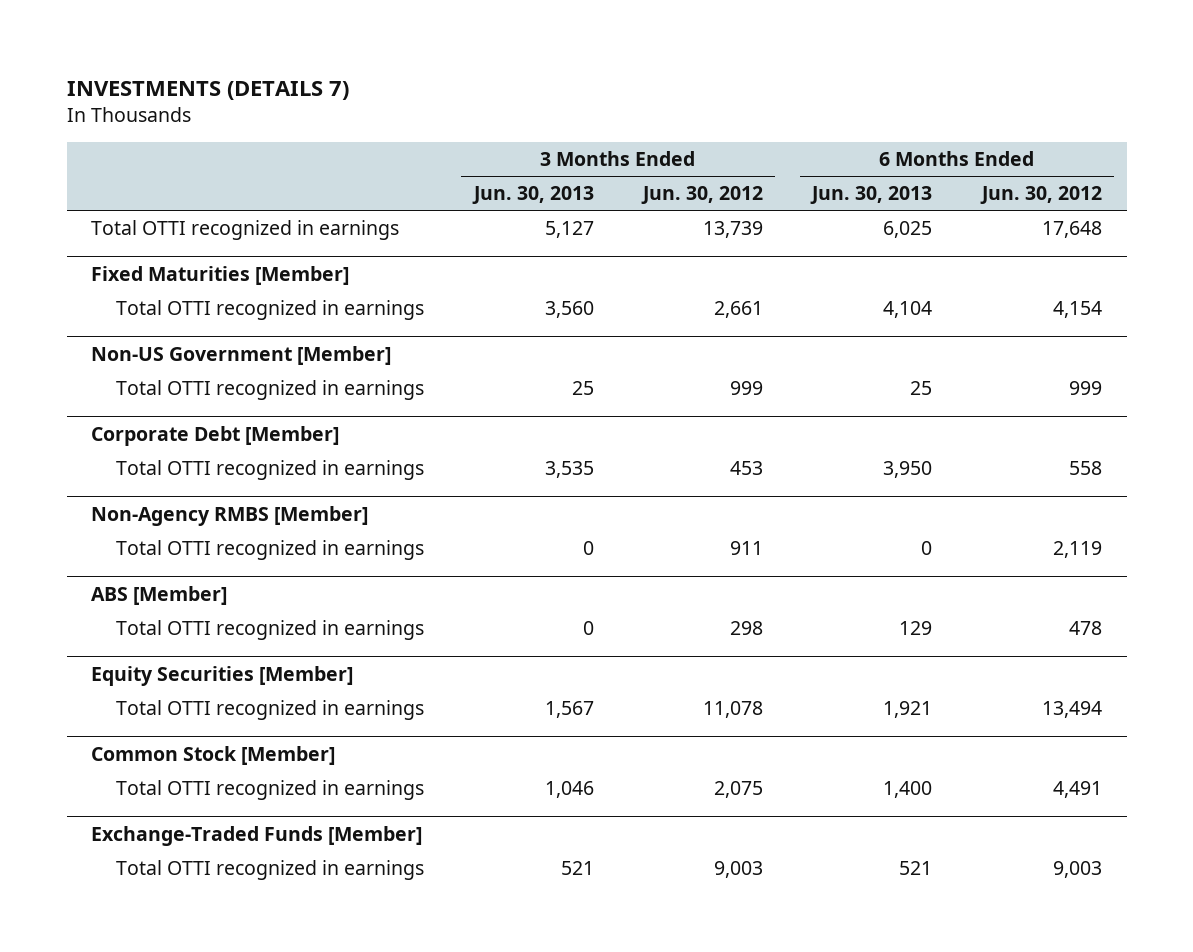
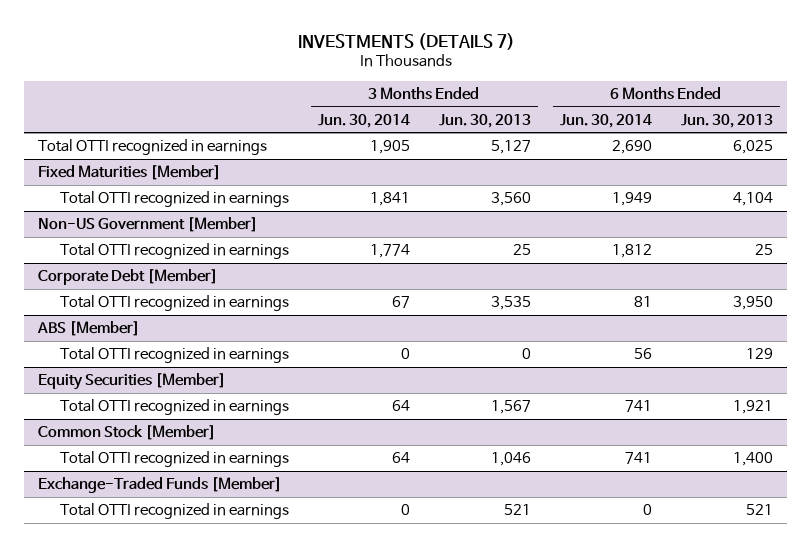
[641,186,764,205] Jun. 30, 2012 -> none
[979,186,1102,205] Jun. 30, 2012 -> none
none -> [317,113,410,128] Jun. 30, 2014
none -> [559,113,652,128] Jun. 30, 2014
[91,505,369,526] Non-Agency RMBS [Member] -> none
[116,540,425,561] Total OTTI recognized in earnings -> none

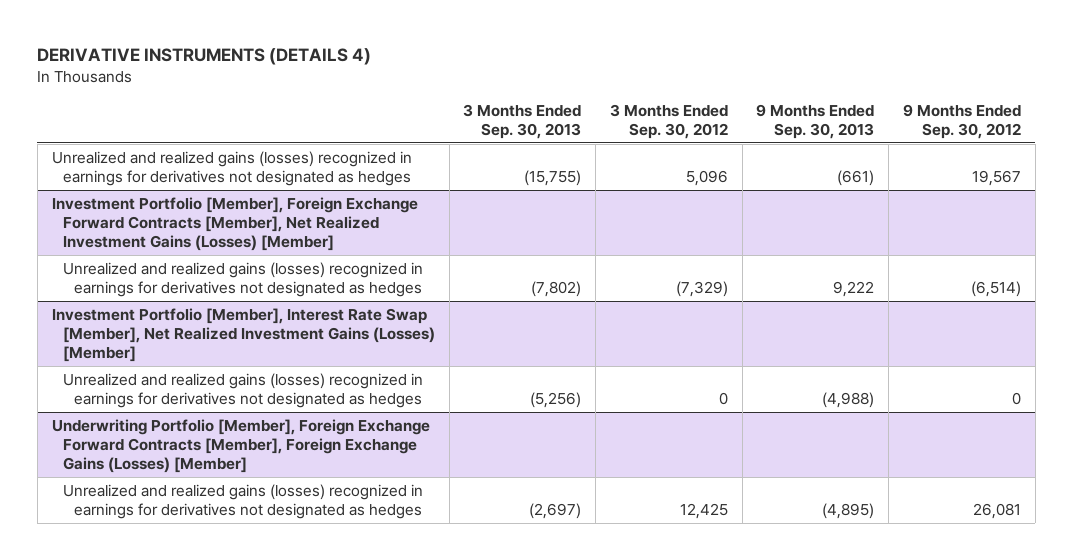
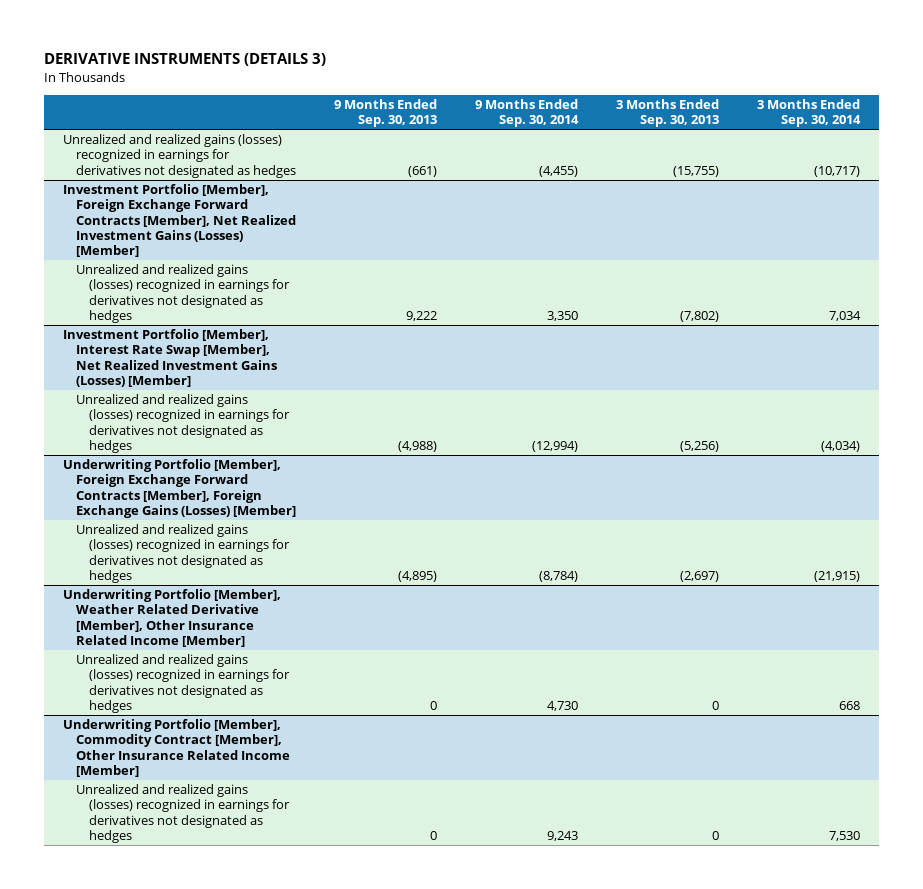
[37,47,372,65] DERIVATIVE INSTRUMENTS (DETAILS 4) -> [43,53,326,67] DERIVATIVE INSTRUMENTS (DETAILS 3)
[609,103,728,139] 3 Months Ended Sep. 30, 2012 -> none
[903,103,1022,139] 9 Months Ended Sep. 30, 2012 -> none
none -> [475,99,580,128] 9 Months Ended Sep. 30, 2014
none -> [757,99,862,128] 3 Months Ended Sep. 30, 2014
none -> [62,589,281,647] Underwriting Portfolio [Member], Weather Related Derivative [Member], Other Insurance Related Income [Member]
none -> [75,654,291,713] Unrealized and realized gains (losses) recognized in earnings for derivatives not designated as hedges
none -> [62,719,290,777] Underwriting Portfolio [Member], Commodity Contract [Member], Other Insurance Related Income [Member]
none -> [75,784,291,843] Unrealized and realized gains (losses) recognized in earnings for derivatives not designated as hedges

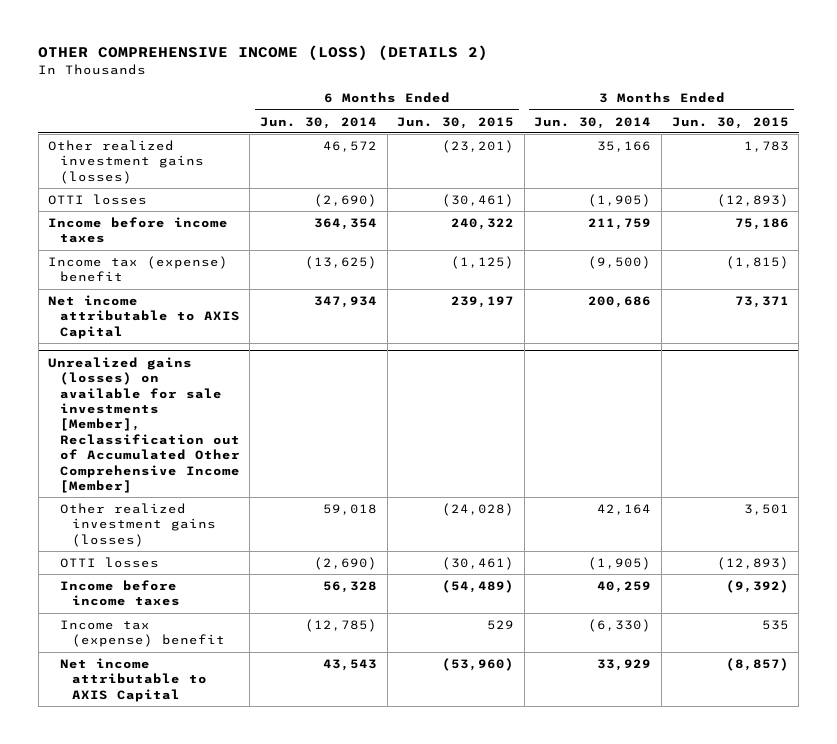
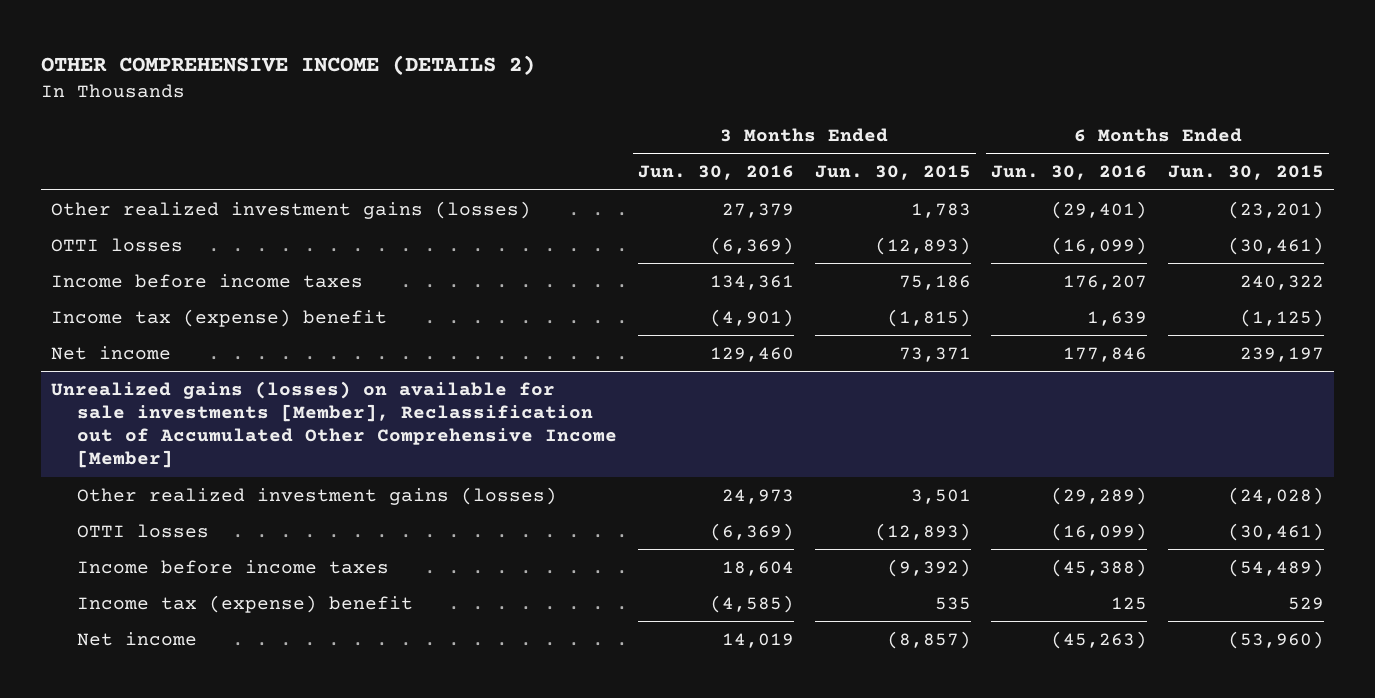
[38,45,489,62] OTHER COMPREHENSIVE INCOME (LOSS) (DETAILS 2) -> [40,55,535,76] OTHER COMPREHENSIVE INCOME (DETAILS 2)
[260,116,378,129] Jun. 30, 2014 -> none
[534,116,652,129] Jun. 30, 2014 -> none
none -> [637,165,794,181] Jun. 30, 2016
none -> [991,165,1148,181] Jun. 30, 2016
[48,295,240,339] Net income attributable to AXIS Capital -> [51,345,172,360] Net income
[59,658,207,702] Net income attributable to AXIS Capital -> [77,631,198,646] Net income

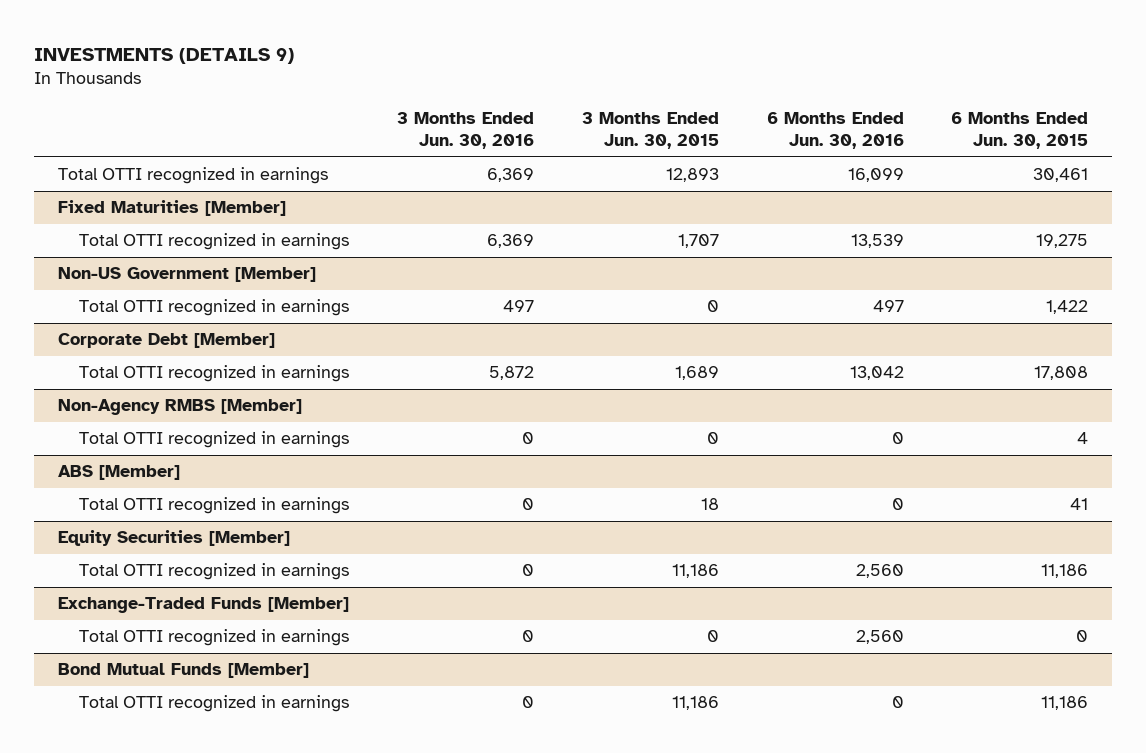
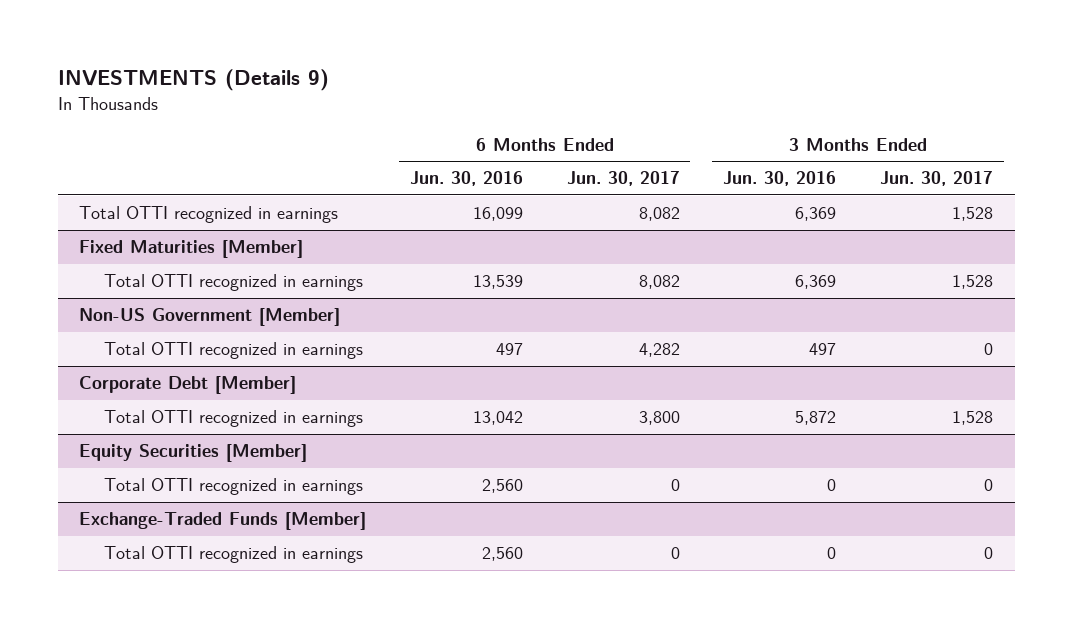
[33,47,294,64] INVESTMENTS (DETAILS 9) -> [57,69,329,92] INVESTMENTS (Details 9)
[581,111,719,149] 3 Months Ended Jun. 30, 2015 -> none
[951,111,1089,149] 6 Months Ended Jun. 30, 2015 -> none
none -> [566,171,680,187] Jun. 30, 2017
none -> [879,171,993,187] Jun. 30, 2017
[57,399,302,416] Non-Agency RMBS [Member] -> none
[79,431,350,449] Total OTTI recognized in earnings -> none
[57,465,180,481] ABS [Member] -> none
[79,497,350,515] Total OTTI recognized in earnings -> none
[57,663,309,679] Bond Mutual Funds [Member] -> none
[79,695,350,713] Total OTTI recognized in earnings -> none

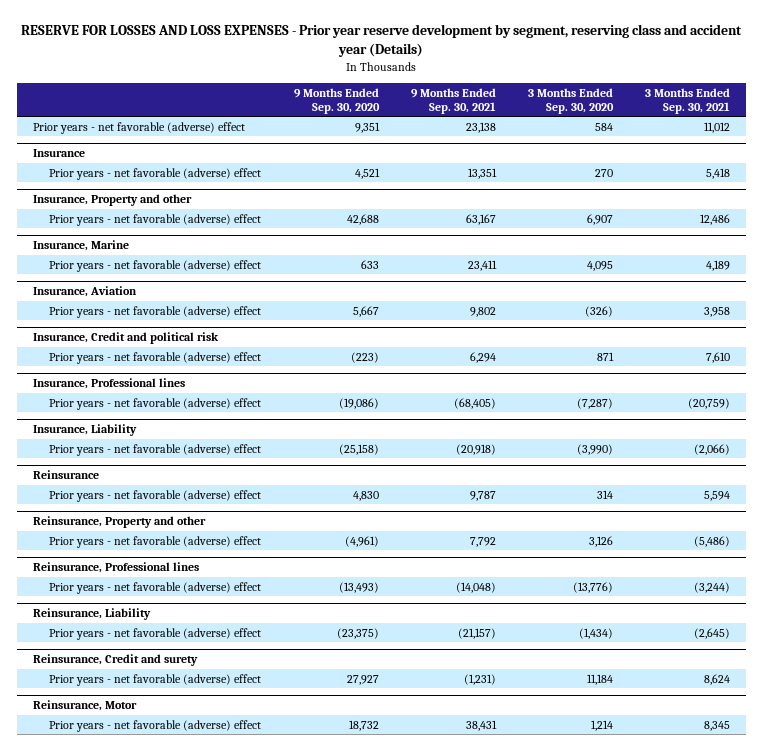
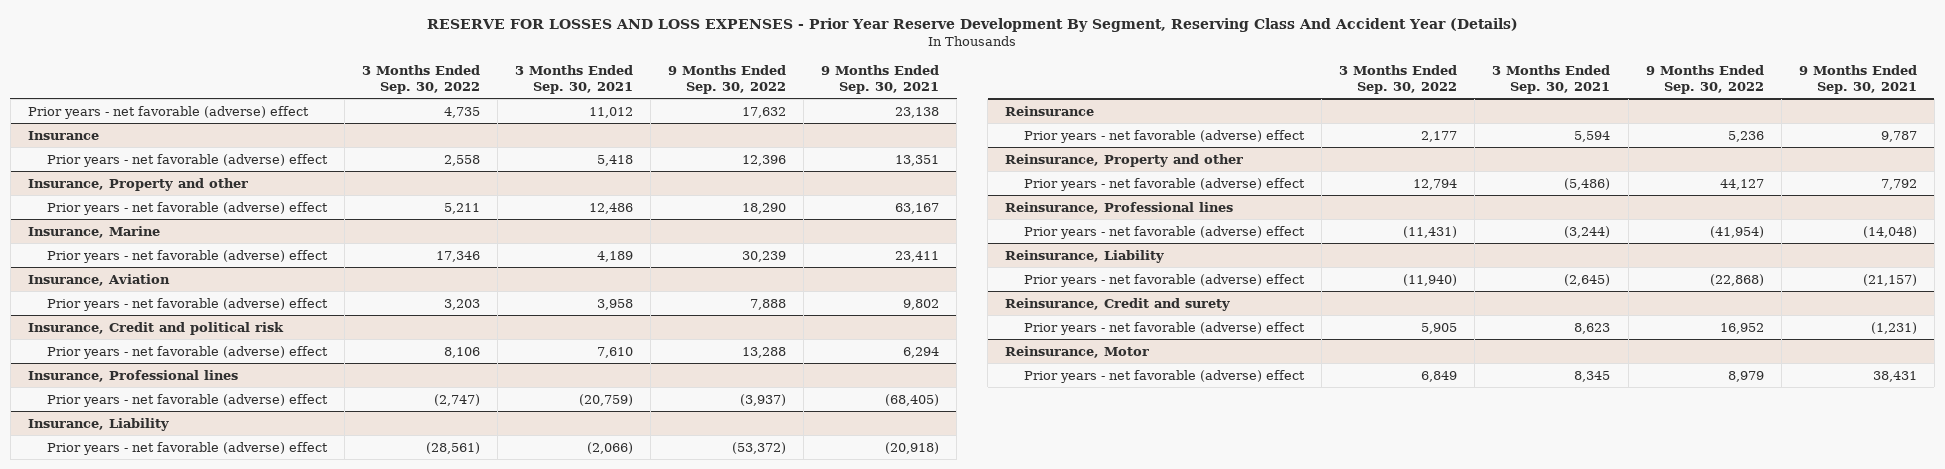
[21,24,743,58] RESERVE FOR LOSSES AND LOSS EXPENSES - Prior year reserve development by segment, reserving class and accident year (Details) -> [427,18,1519,33] RESERVE FOR LOSSES AND LOSS EXPENSES - Prior Year Reserve Development By Segment, Reserving Class And Accident Year (Details)
[293,87,380,114] 9 Months Ended Sep. 30, 2020 -> none
[527,87,614,114] 3 Months Ended Sep. 30, 2020 -> none
none -> [361,65,480,94] 3 Months Ended Sep. 30, 2022
none -> [668,65,787,94] 9 Months Ended Sep. 30, 2022
[703,673,730,685] 8,624 -> [1574,322,1611,334] 8,623

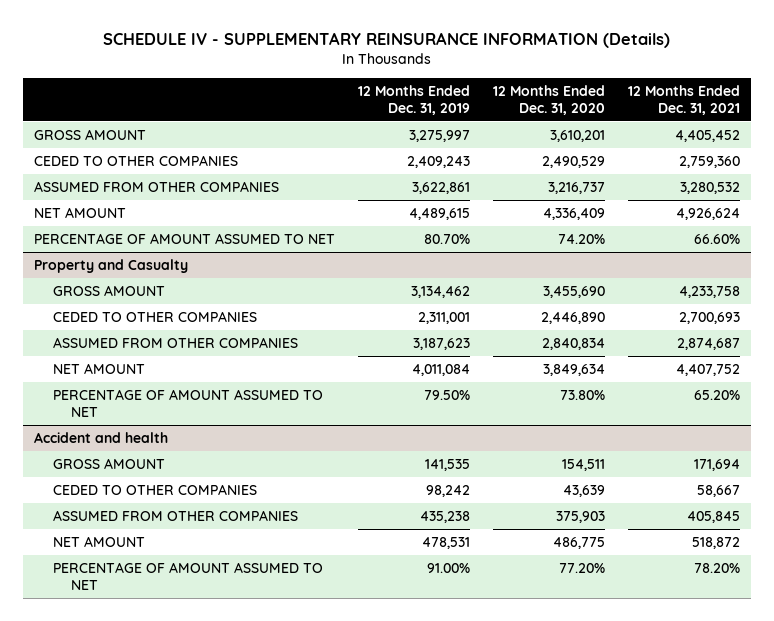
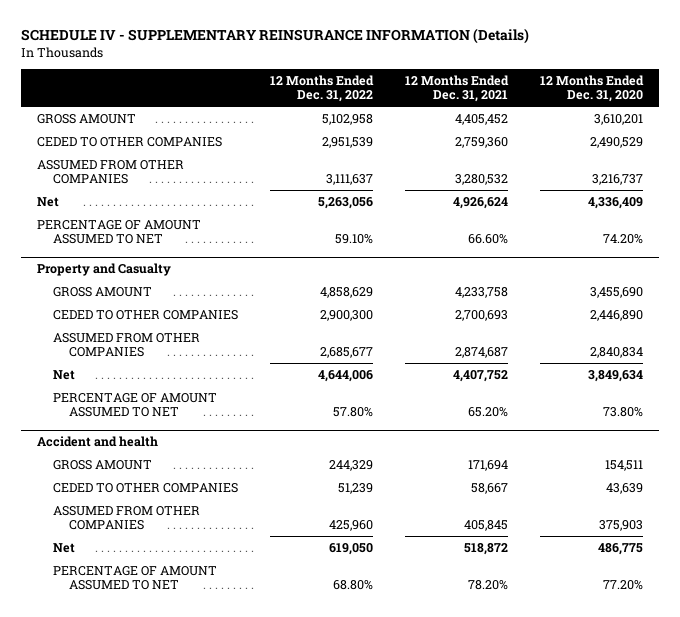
[358,85,471,116] 12 Months Ended Dec. 31, 2019 -> none
none -> [270,74,375,103] 12 Months Ended Dec. 31, 2022
[34,207,127,219] NET AMOUNT -> [36,196,59,207] Net
[52,363,145,375] NET AMOUNT -> [53,369,76,380] Net
[52,536,145,548] NET AMOUNT -> [53,542,76,553] Net

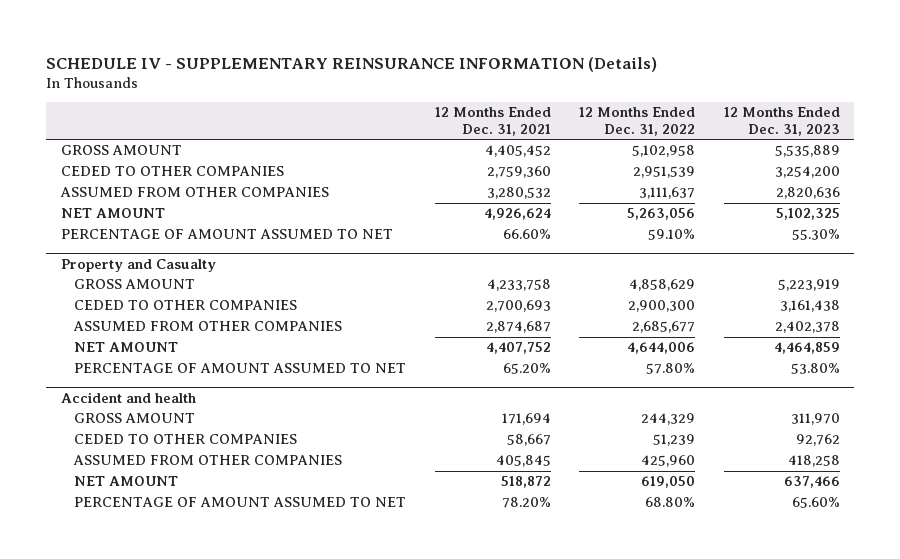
[540,74,645,103] 12 Months Ended Dec. 31, 2020 -> none
none -> [723,107,840,136] 12 Months Ended Dec. 31, 2023
[36,196,59,207] Net -> [60,208,165,219] NET AMOUNT
[53,369,76,380] Net -> [74,342,179,353] NET AMOUNT
[53,542,76,553] Net -> [74,476,179,487] NET AMOUNT

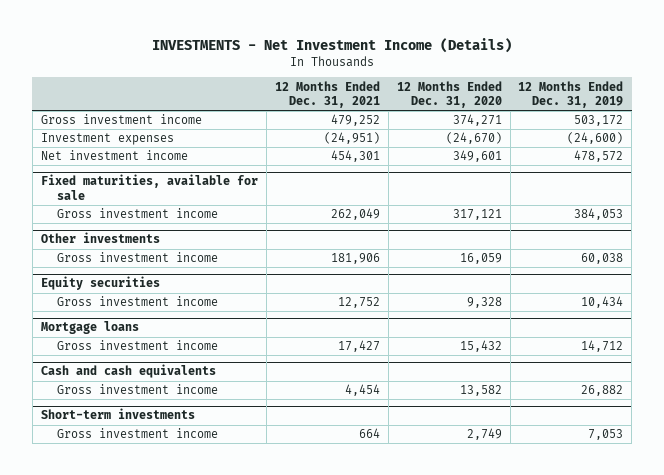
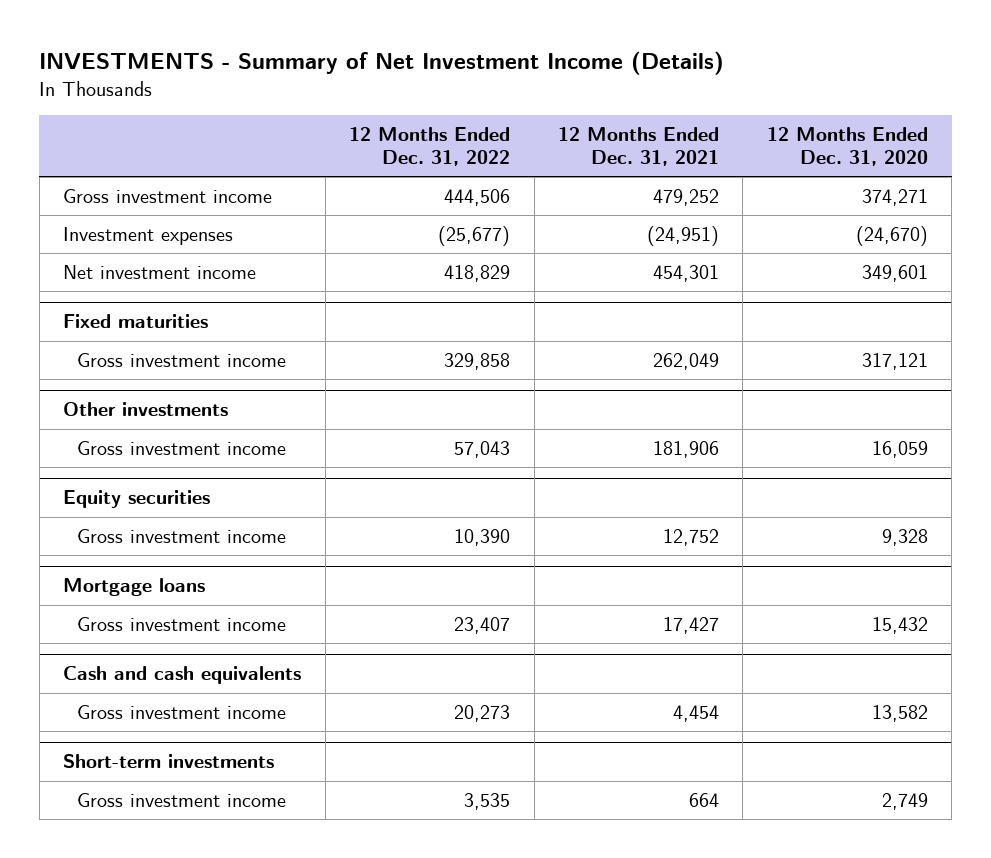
[152,38,513,54] INVESTMENTS - Net Investment Income (Details) -> [39,51,725,76] INVESTMENTS - Summary of Net Investment Income (Details)
[518,80,624,109] 12 Months Ended Dec. 31, 2019 -> none
none -> [349,126,511,166] 12 Months Ended Dec. 31, 2022
[40,174,258,200] Fixed maturities, available for sale -> [63,314,209,329] Fixed maturities

